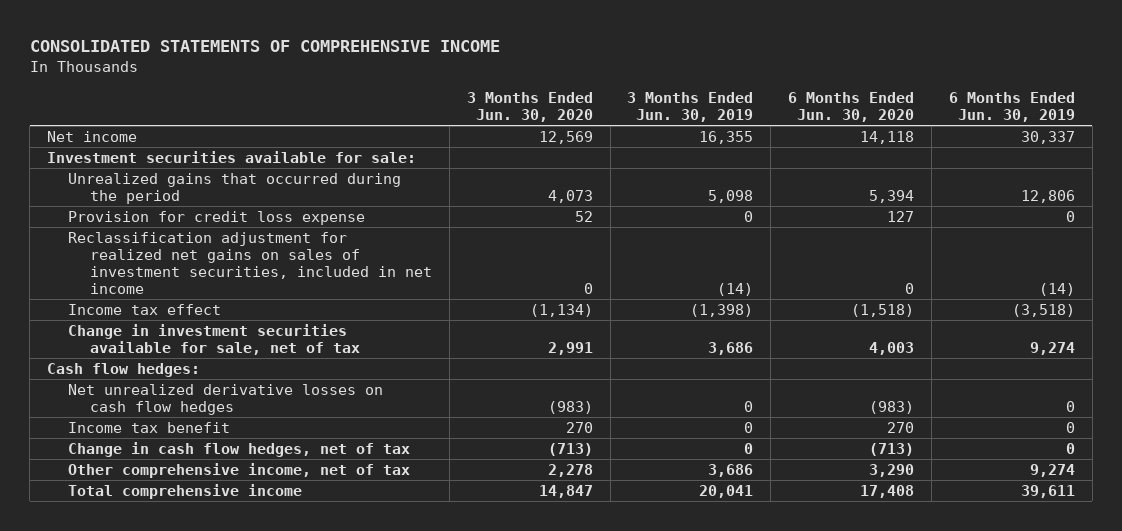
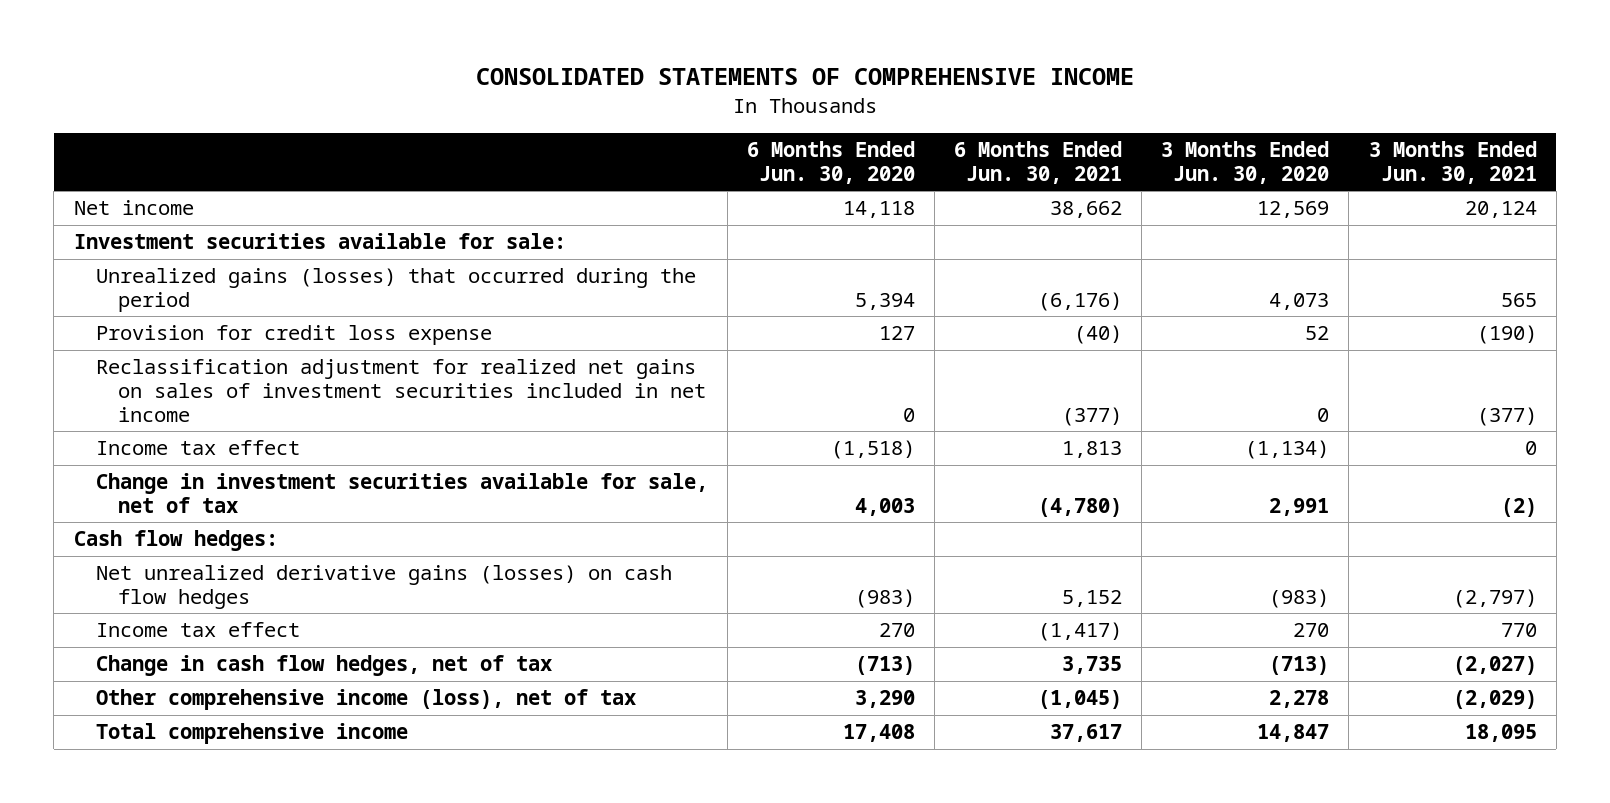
[627,92,754,123] 3 Months Ended Jun. 30, 2019 -> none
[948,92,1075,123] 6 Months Ended Jun. 30, 2019 -> none
none -> [954,141,1123,184] 6 Months Ended Jun. 30, 2021
none -> [1368,141,1537,184] 3 Months Ended Jun. 30, 2021
[68,172,402,204] Unrealized gains that occurred during the period -> [95,268,696,312] Unrealized gains (losses) that occurred during the period
[68,231,432,294] Reclassification adjustment for realized net gains on sales of investment securities, included in net income -> [95,359,706,422] Reclassification adjustment for realized net gains on sales of investment securities included in net income
[68,383,384,415] Net unrealized derivative losses on cash flow hedges -> [95,565,672,609] Net unrealized derivative gains (losses) on cash flow hedges
[68,421,231,433] Income tax benefit -> [95,622,300,638] Income tax effect
[68,462,411,478] Other comprehensive income, net of tax -> [95,689,636,711] Other comprehensive income (loss), net of tax

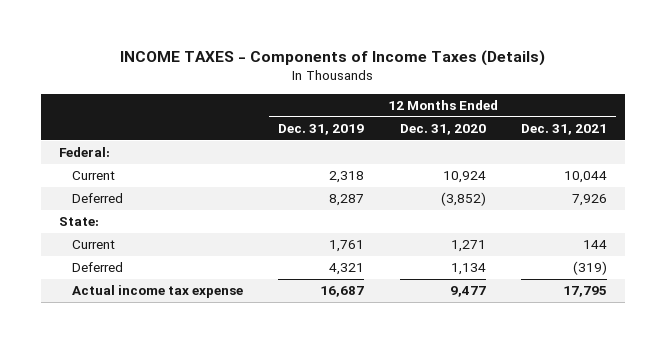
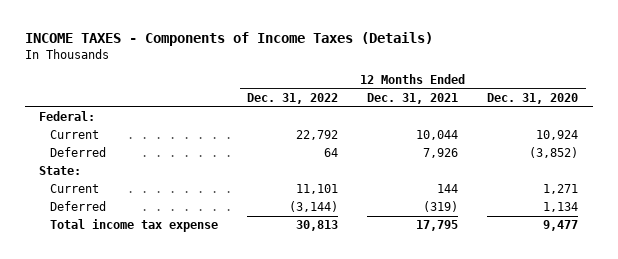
[278,123,365,135] Dec. 31, 2019 -> none
none -> [247,93,339,105] Dec. 31, 2022
[71,285,243,299] Actual income tax expense -> [49,219,218,233] Total income tax expense

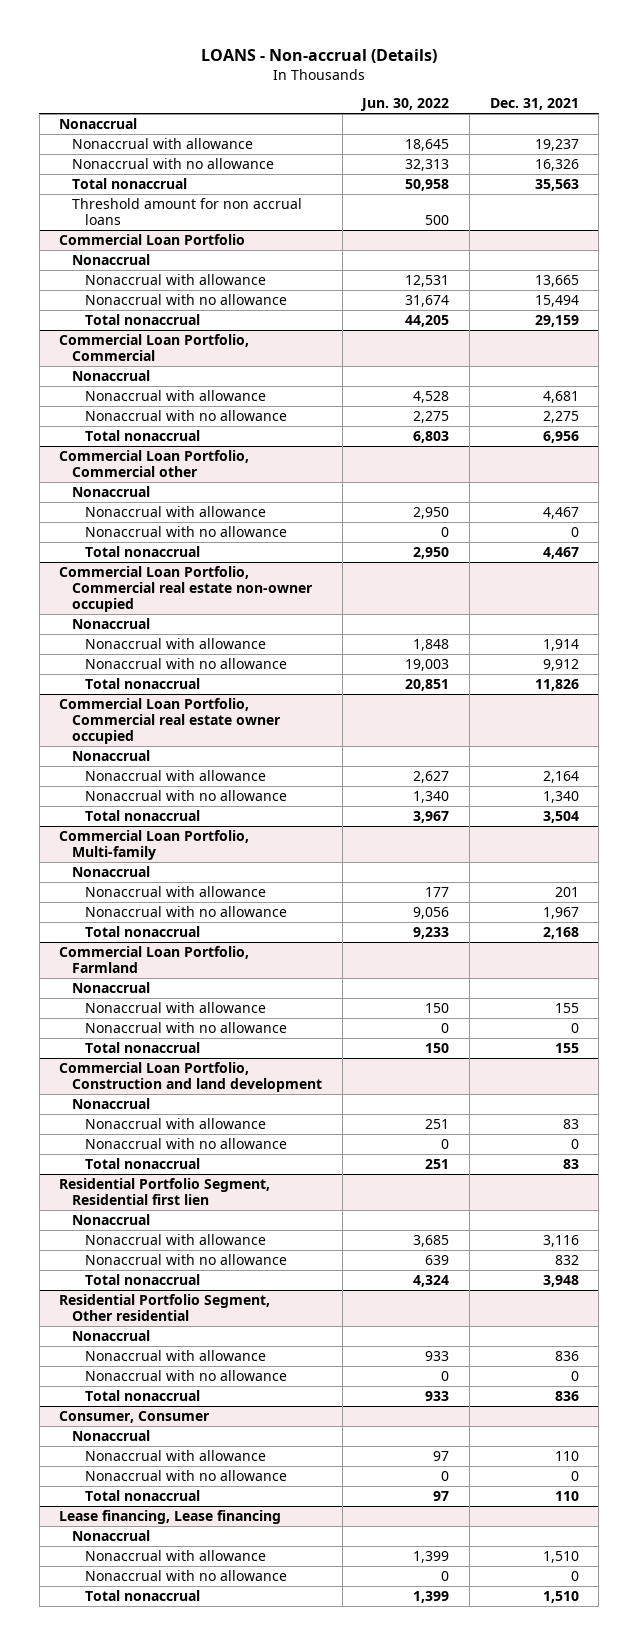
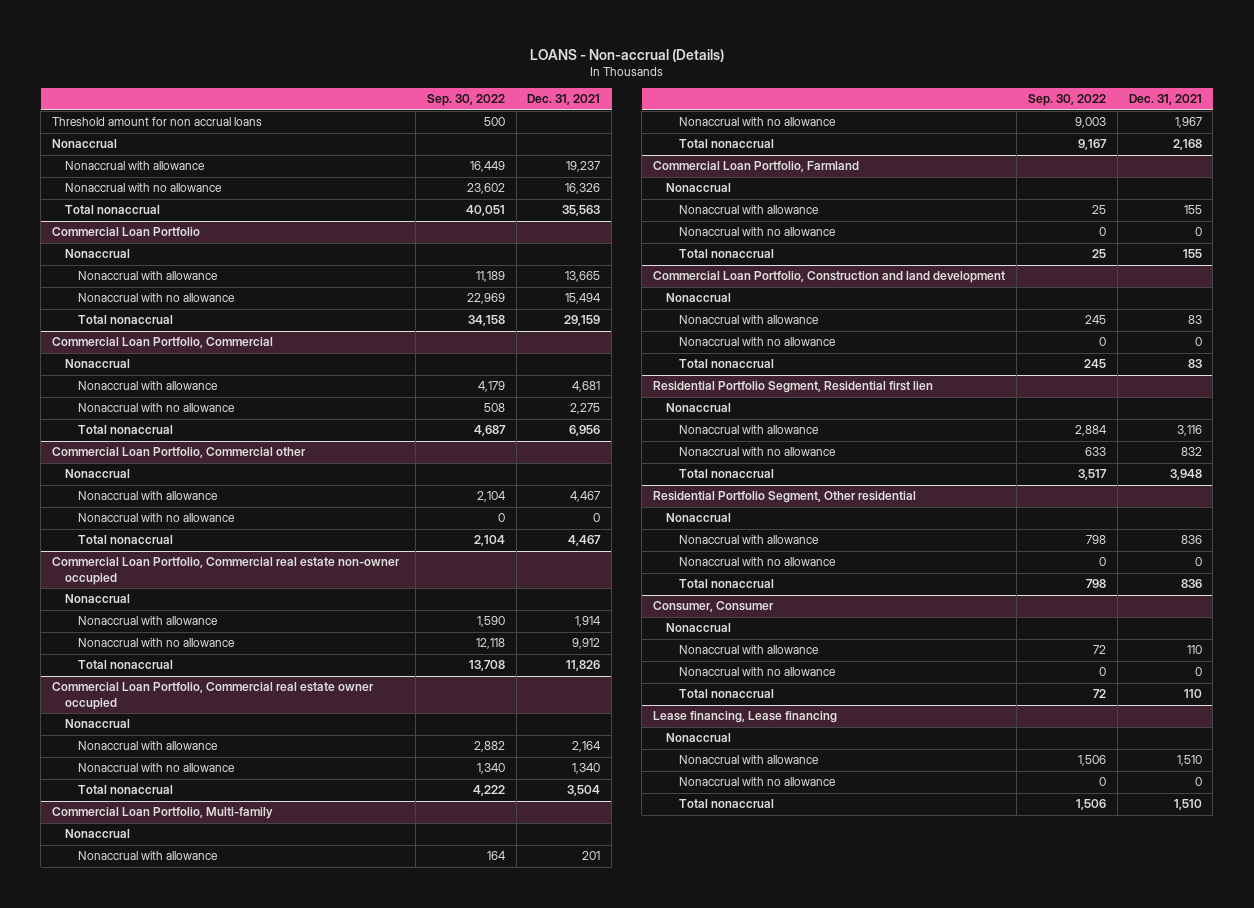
[360,98,450,112] Jun. 30, 2022 -> none
none -> [426,94,505,107] Sep. 30, 2022
[72,197,303,226] Threshold amount for non accrual loans -> [52,117,263,127] Threshold amount for non accrual loans

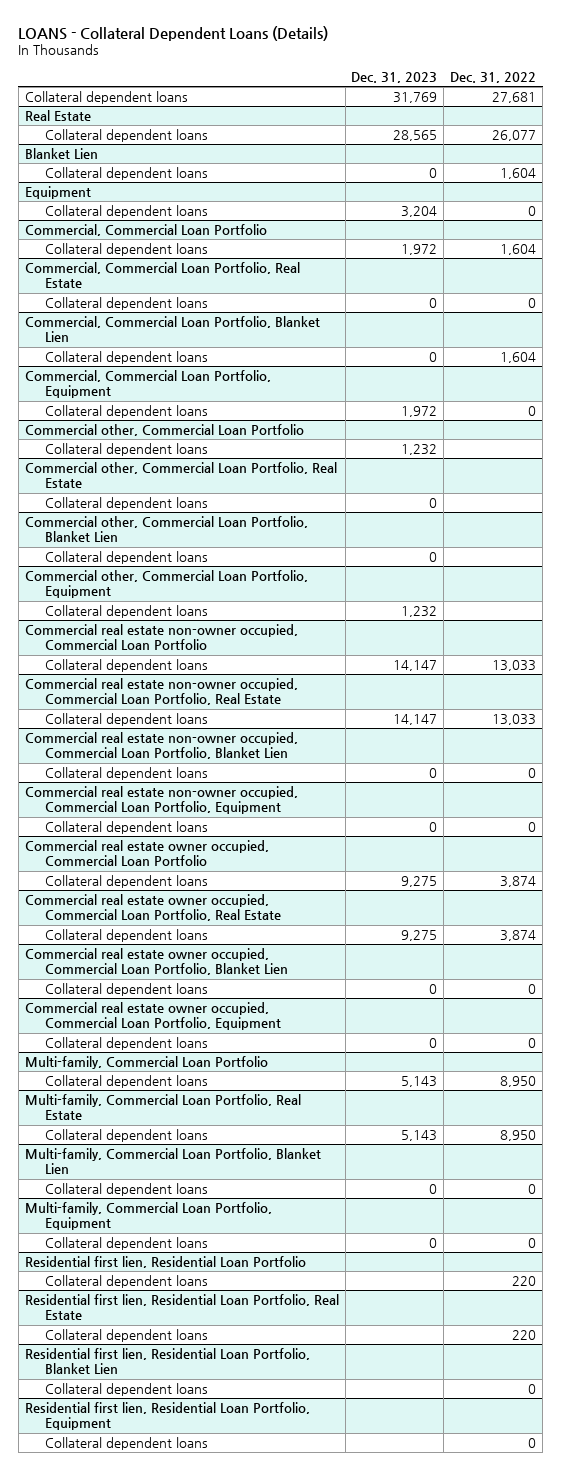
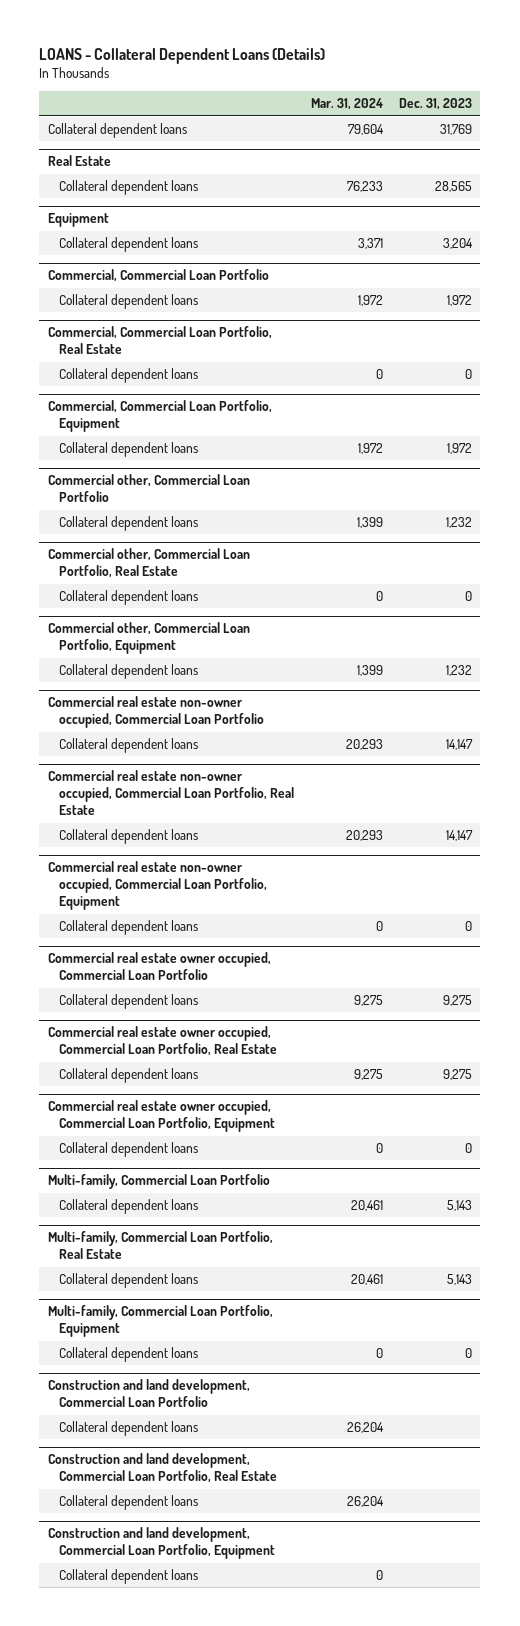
[450,71,537,83] Dec. 31, 2022 -> none
none -> [310,98,383,111] Mar. 31, 2024
[24,148,98,160] Blanket Lien -> none
[44,167,208,181] Collateral dependent loans -> none
[24,316,320,343] Commercial, Commercial Loan Portfolio, Blanket Lien -> none
[44,351,208,365] Collateral dependent loans -> none
[24,516,308,543] Commercial other, Commercial Loan Portfolio, Blanket Lien -> none
[44,551,208,565] Collateral dependent loans -> none
[24,732,298,760] Commercial real estate non-owner occupied, Commercial Loan Portfolio, Blanket Lien -> none
[44,767,208,781] Collateral dependent loans -> none
[24,948,288,976] Commercial real estate owner occupied, Commercial Loan Portfolio, Blanket Lien -> none
[44,983,208,997] Collateral dependent loans -> none
[24,1148,321,1175] Multi-family, Commercial Loan Portfolio, Blanket Lien -> none
[44,1183,208,1197] Collateral dependent loans -> none
[24,1256,306,1269] Residential first lien, Residential Loan Portfolio -> none
[44,1275,208,1289] Collateral dependent loans -> none
[24,1294,339,1321] Residential first lien, Residential Loan Portfolio, Real Estate -> none
none -> [47,1379,250,1408] Construction and land development, Commercial Loan Portfolio
[24,1348,310,1375] Residential first lien, Residential Loan Portfolio, Blanket Lien -> none
none -> [47,1453,278,1484] Construction and land development, Commercial Loan Portfolio, Real Estate
[24,1402,310,1431] Residential first lien, Residential Loan Portfolio, Equipment -> none
none -> [47,1527,276,1560] Construction and land development, Commercial Loan Portfolio, Equipment

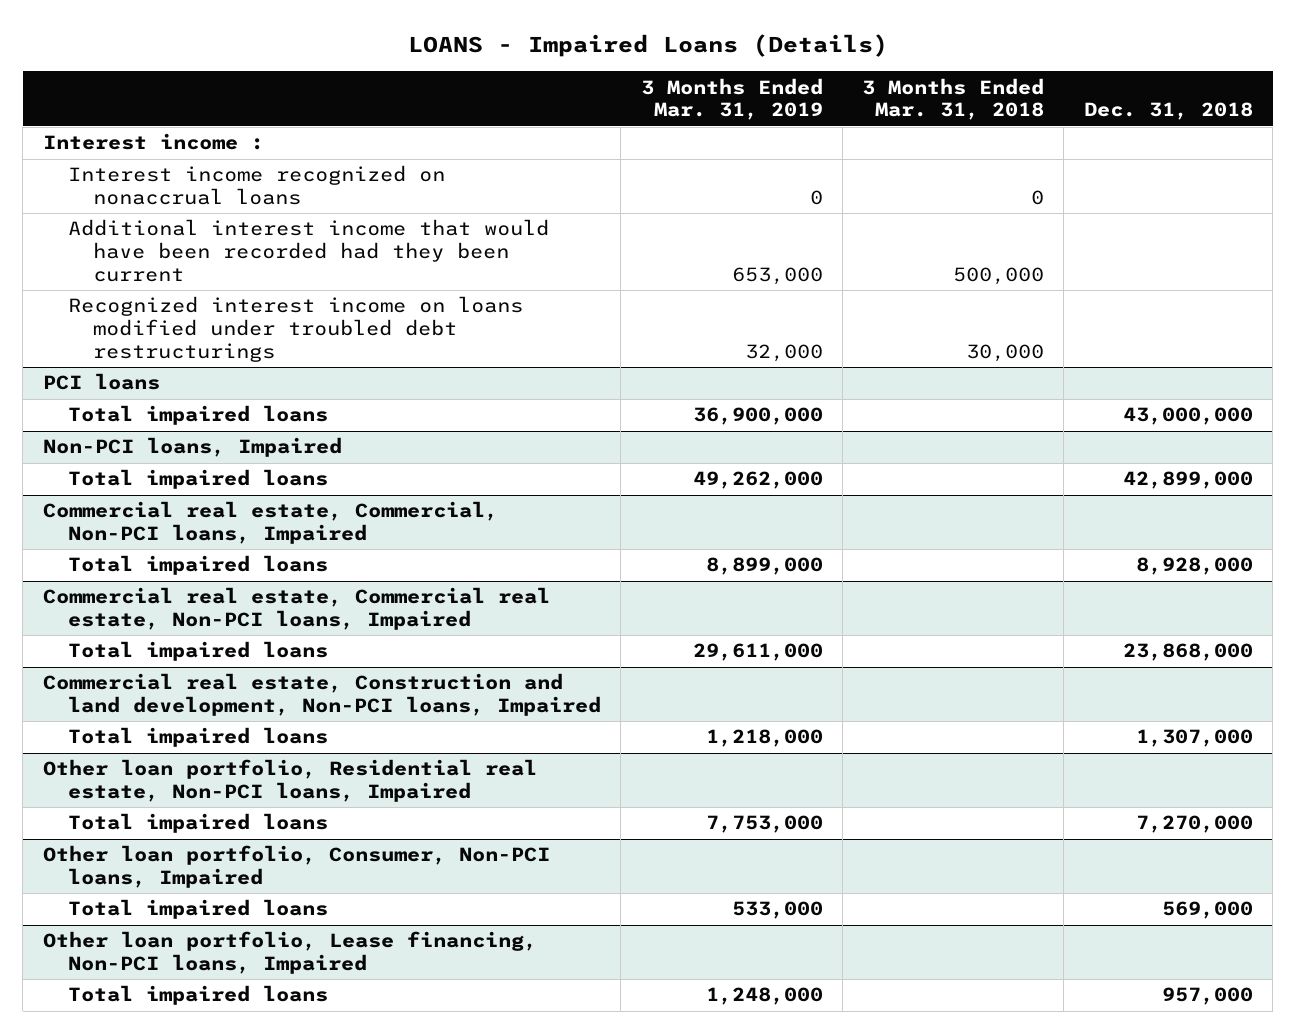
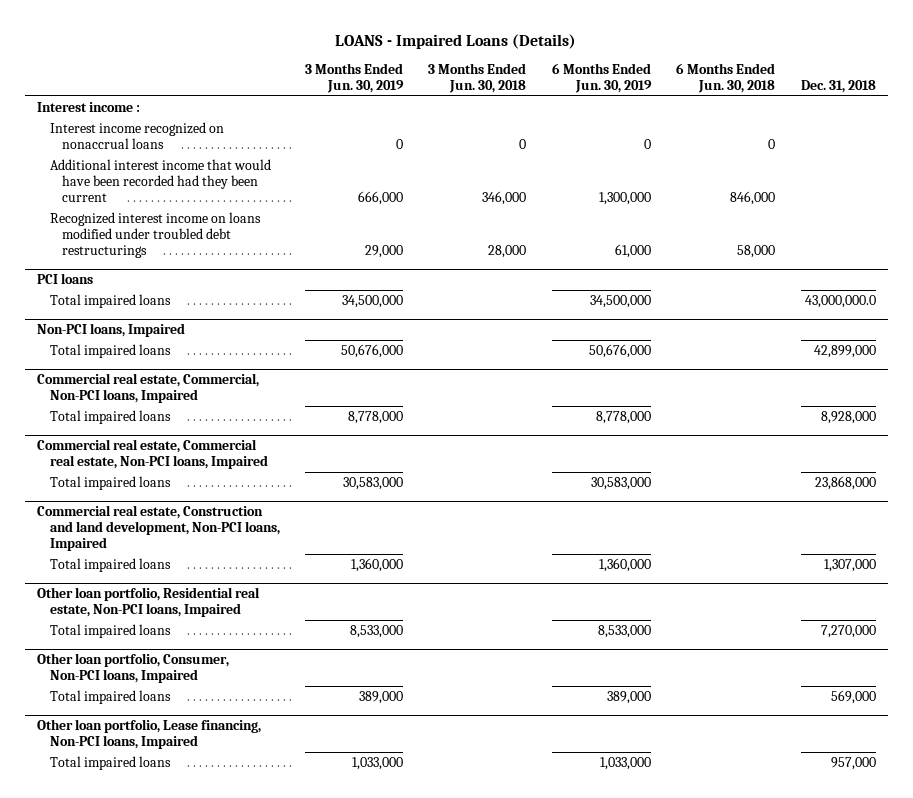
[640,77,823,121] 3 Months Ended Mar. 31, 2019 -> none
[862,77,1045,121] 3 Months Ended Mar. 31, 2018 -> none
none -> [305,63,405,94] 3 Months Ended Jun. 30, 2019
none -> [428,63,527,94] 3 Months Ended Jun. 30, 2018
none -> [551,63,652,94] 6 Months Ended Jun. 30, 2019
none -> [676,63,776,94] 6 Months Ended Jun. 30, 2018
[1122,407,1253,426] 43,000,000 -> [804,294,876,308] 43,000,000.0

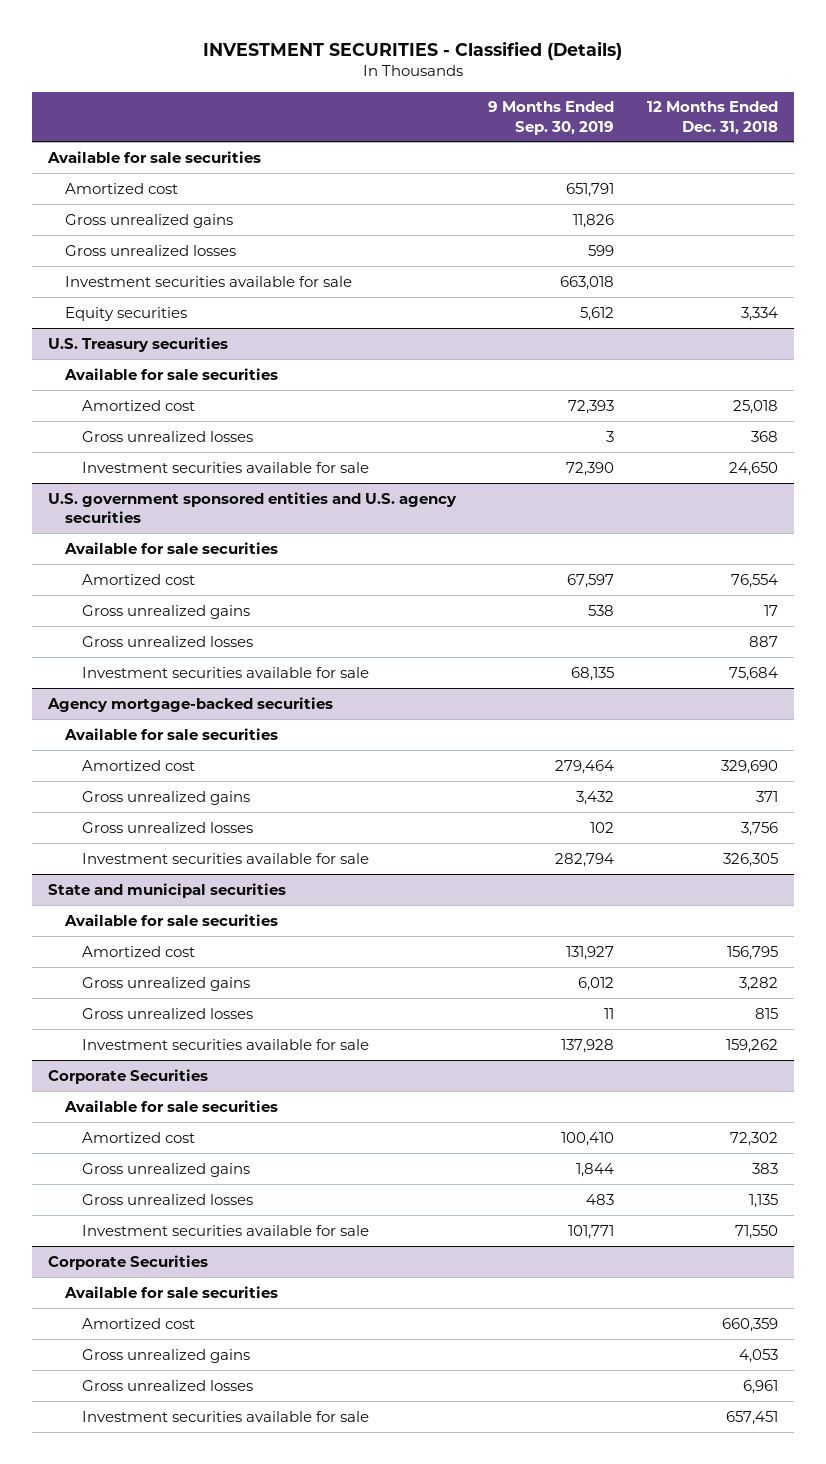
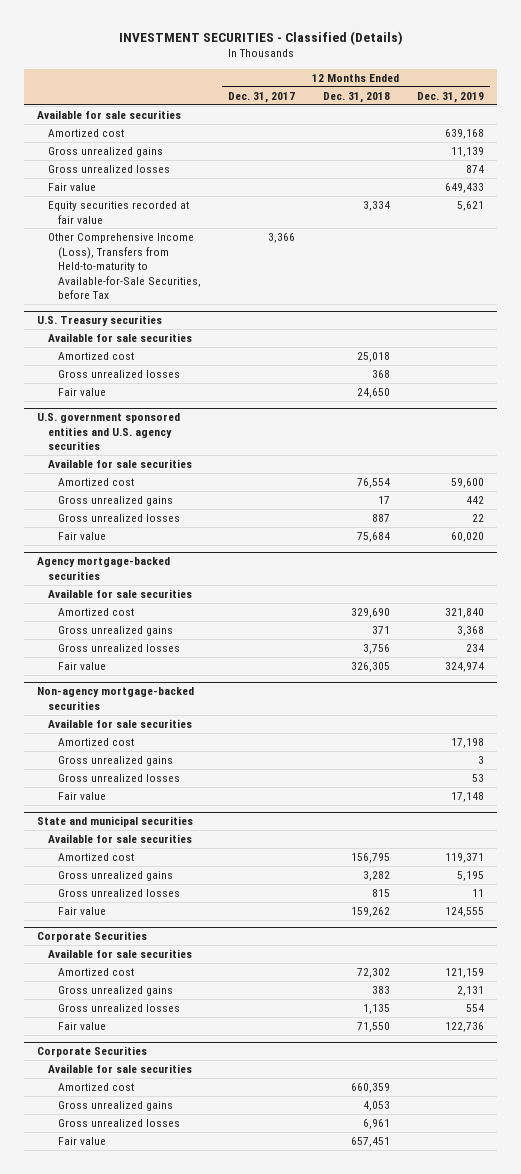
[488,101,615,135] 9 Months Ended Sep. 30, 2019 -> none
none -> [228,91,296,103] Dec. 31, 2017
none -> [416,91,484,103] Dec. 31, 2019
[65,275,353,287] Investment securities available for sale -> [47,183,96,192] Fair value
[65,306,188,321] Equity securities -> [47,201,189,224] Equity securities recorded at fair value
none -> [47,233,202,300] Other Comprehensive Income (Loss), Transfers from Held-to-maturity to Available-for-Sale Securities, before Tax
[81,461,369,473] Investment securities available for sale -> [58,388,107,397] Fair value
[81,666,369,678] Investment securities available for sale -> [58,532,107,541] Fair value
[81,852,369,864] Investment securities available for sale -> [58,662,107,671] Fair value
none -> [37,687,195,710] Non-agency mortgage-backed securities
none -> [47,719,192,729] Available for sale securities
none -> [58,738,135,747] Amortized cost
none -> [58,756,174,767] Gross unrealized gains
none -> [58,774,181,783] Gross unrealized losses
none -> [58,792,107,801] Fair value
[81,1038,369,1050] Investment securities available for sale -> [58,907,107,916] Fair value
[81,1224,369,1236] Investment securities available for sale -> [58,1022,107,1031] Fair value
[81,1410,369,1422] Investment securities available for sale -> [58,1137,107,1146] Fair value

